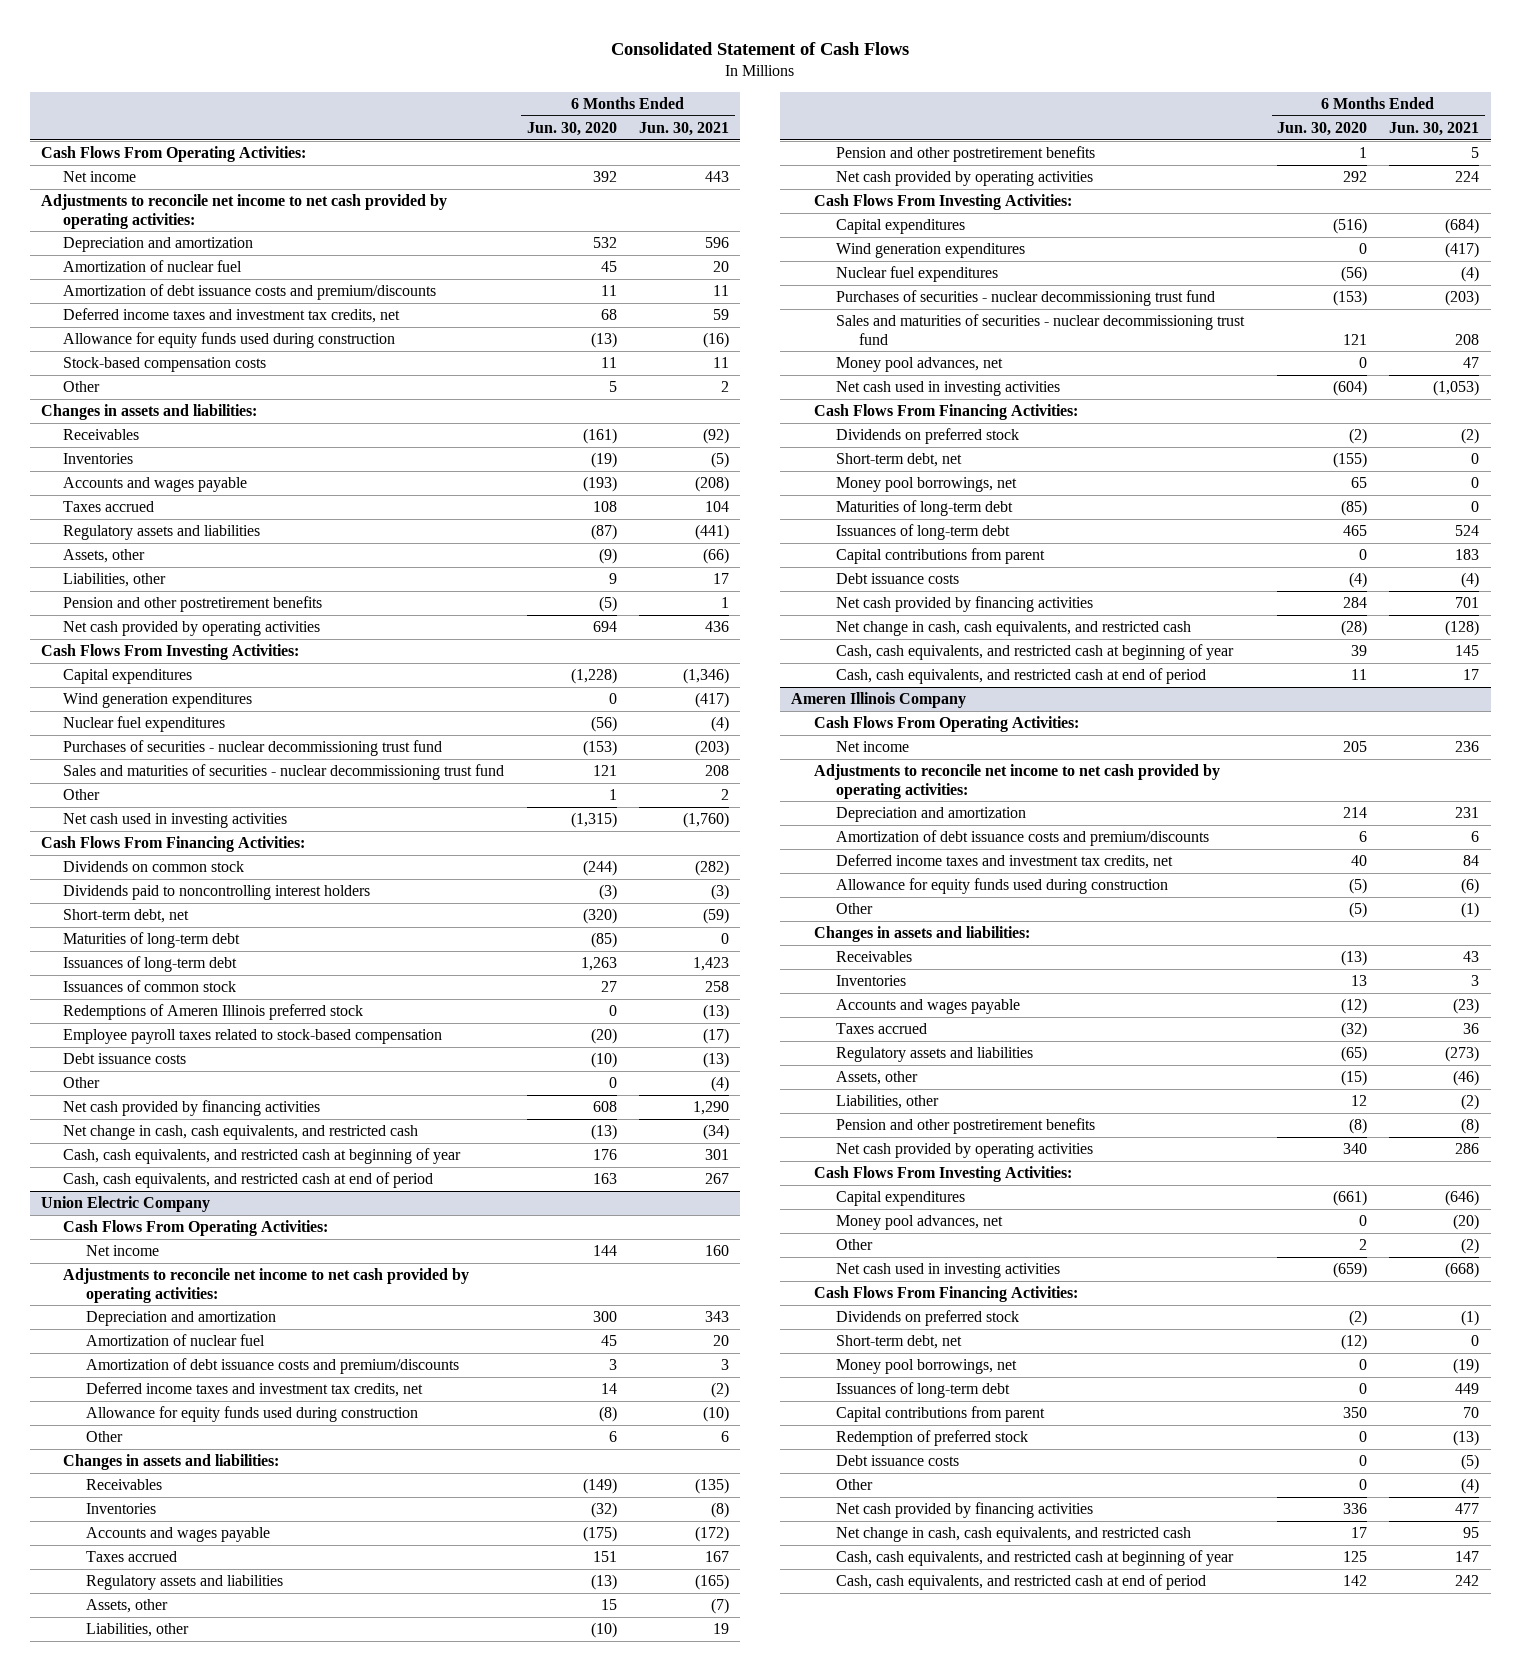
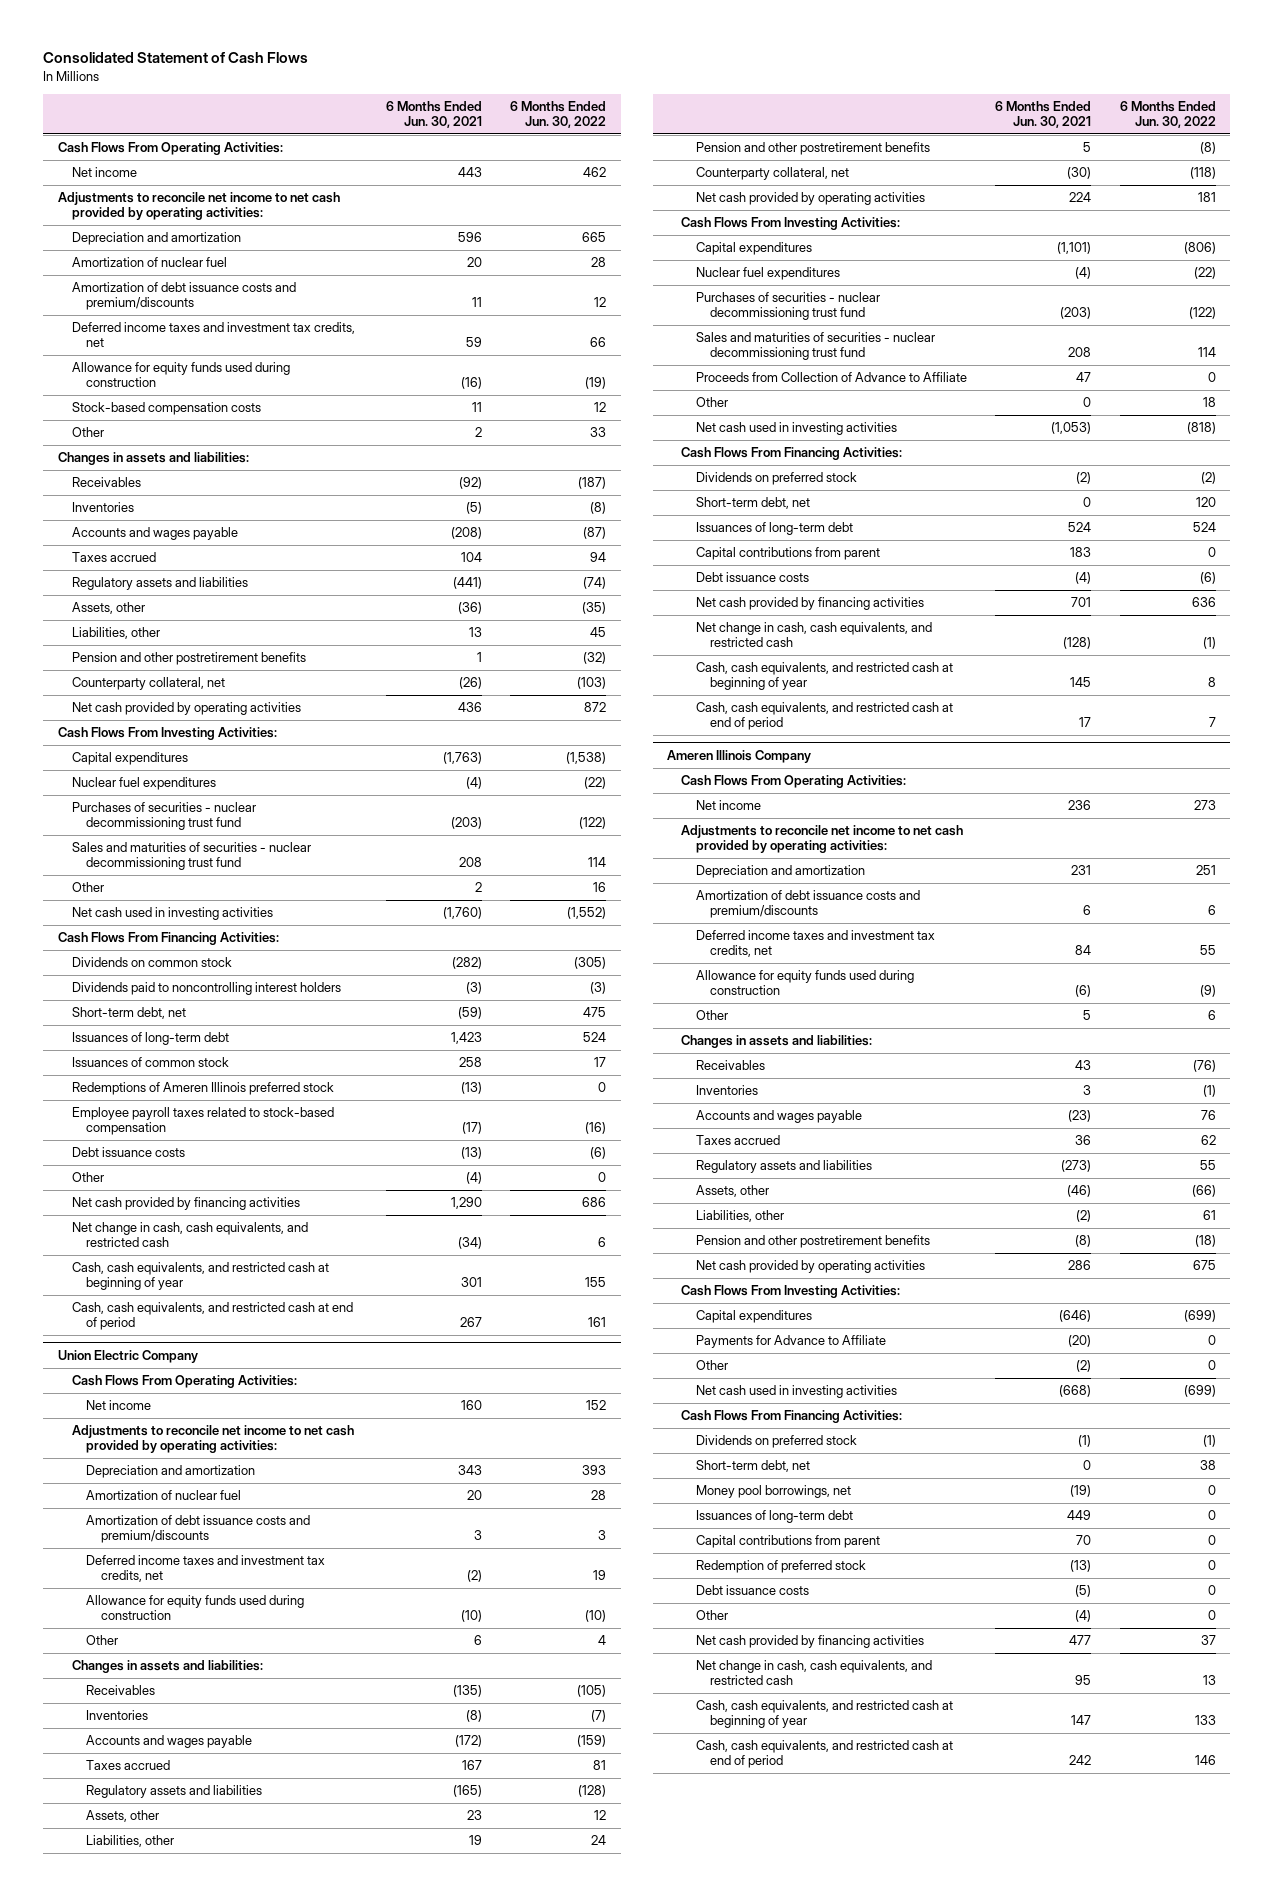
[526,122,617,137] Jun. 30, 2020 -> none
none -> [510,101,607,128] 6 Months Ended Jun. 30, 2022
[702,548,729,565] (66) -> [457,602,482,615] (36)
[712,573,729,585] 17 -> [468,627,482,638] 13
none -> [71,677,225,691] Counterparty collateral, net
[63,693,253,709] Wind generation expenditures -> none
[682,668,729,685] (1,346) -> [442,752,482,765] (1,763)
[63,932,241,949] Maturities of long-term debt -> none
[710,1598,729,1615] (7) -> [466,1810,482,1821] 23
none -> [695,167,849,181] Counterparty collateral, net
[836,243,1026,259] Wind generation expenditures -> none
[1445,218,1480,235] (684) -> [1057,242,1092,255] (1,101)
[836,357,1004,373] Money pool advances, net -> [695,372,967,383] Proceeds from Collection of Advance to Affiliate
none -> [695,397,728,408] Other
[836,477,1018,493] Money pool borrowings, net -> none
[836,500,1014,517] Maturities of long-term debt -> none
[1461,902,1480,919] (1) -> [1083,1010,1092,1021] 5
[836,1215,1004,1231] Money pool advances, net -> [695,1335,886,1349] Payments for Advance to Affiliate

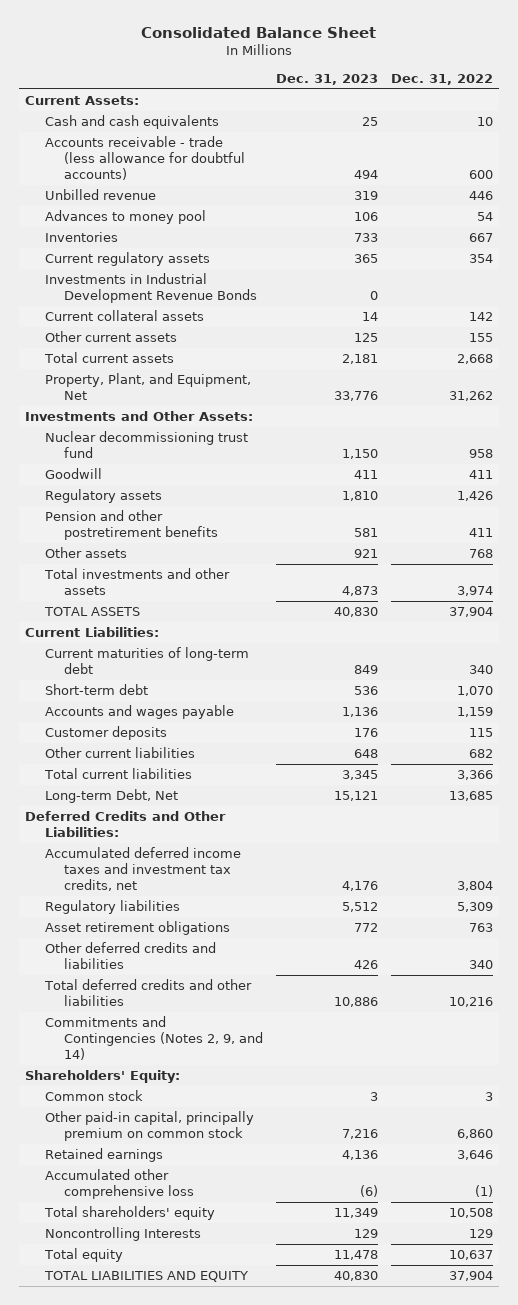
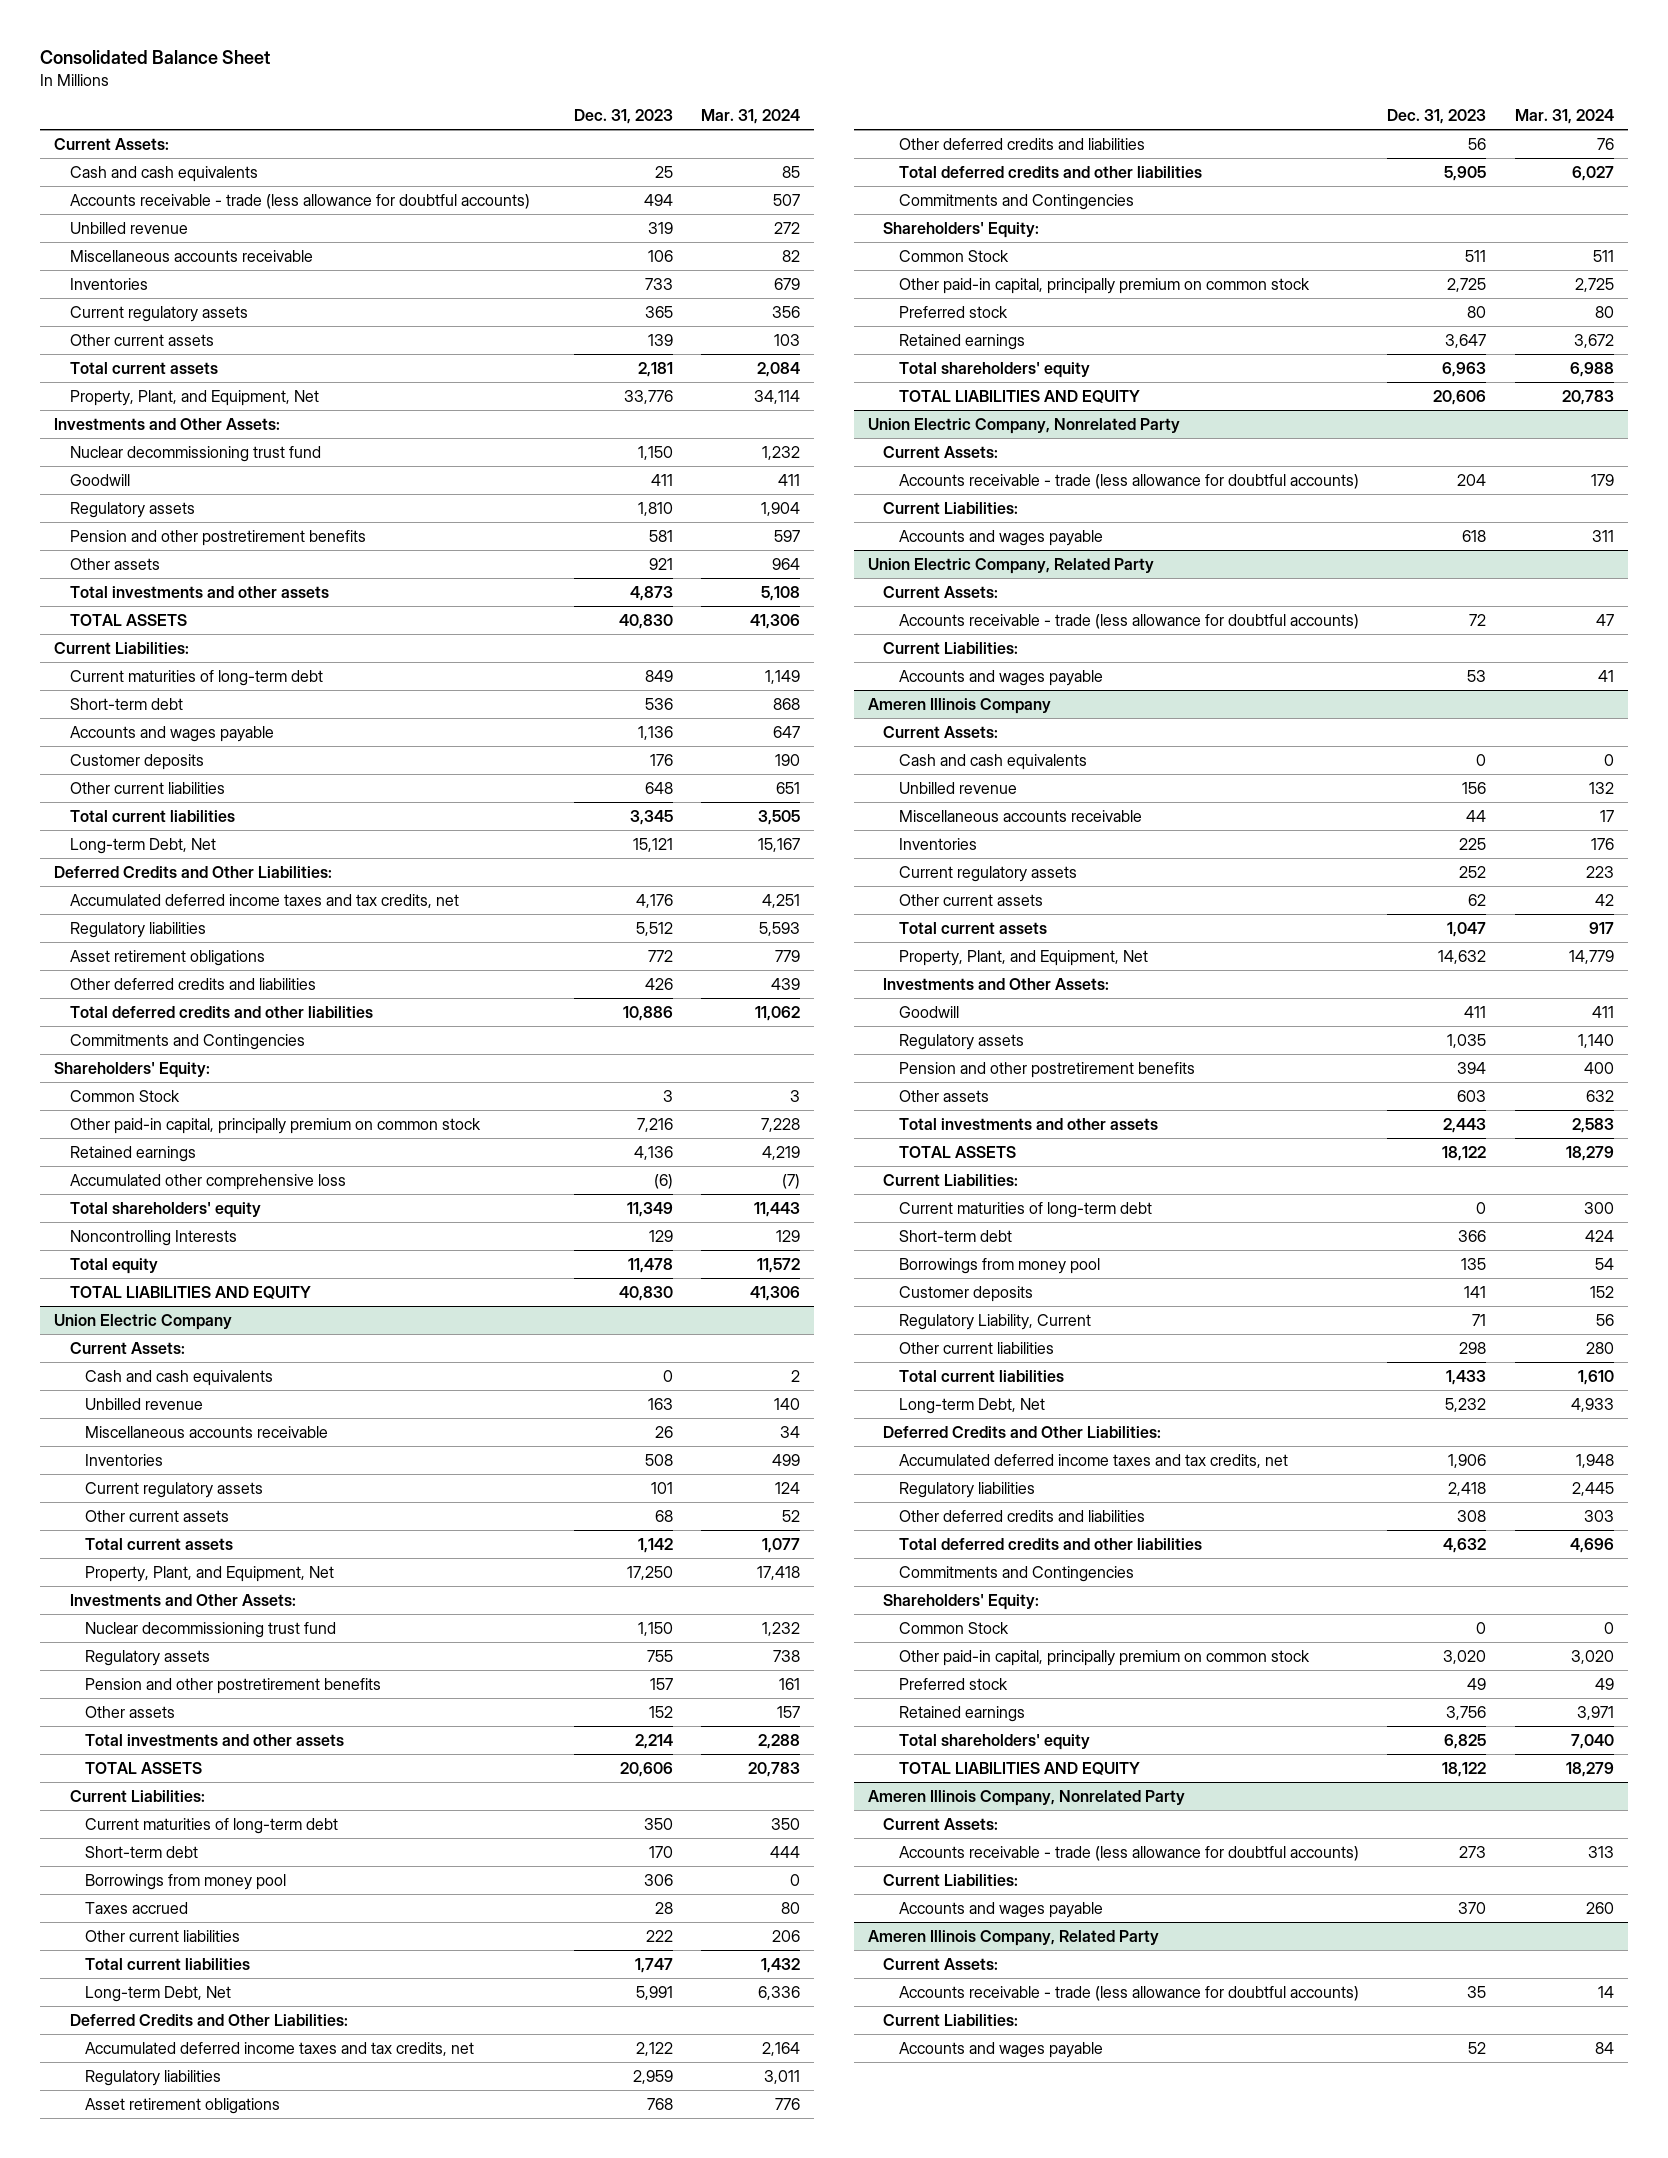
[390,73,493,85] Dec. 31, 2022 -> none
none -> [700,109,800,125] Mar. 31, 2024
[44,209,206,224] Advances to money pool -> [69,249,313,262] Miscellaneous accounts receivable
[44,272,258,303] Investments in Industrial Development Revenue Bonds -> none
[44,309,204,321] Current collateral assets -> none
[353,332,378,342] 125 -> [647,333,673,346] 139
[44,846,241,891] Accumulated deferred income taxes and investment tax credits, net -> [69,893,459,908] Accumulated deferred income taxes and tax credits, net
[44,1015,264,1060] Commitments and Contingencies (Notes 2, 9, and 14) -> [69,1033,305,1050] Commitments and Contingencies
[44,1089,143,1101] Common stock -> [69,1089,180,1102] Common Stock
none -> [54,1313,233,1330] Union Electric Company
none -> [69,1341,185,1354] Current Assets:
none -> [85,1369,274,1386] Cash and cash equivalents
none -> [85,1397,204,1410] Unbilled revenue
none -> [85,1425,329,1438] Miscellaneous accounts receivable
none -> [85,1453,164,1466] Inventories
none -> [85,1481,264,1498] Current regulatory assets
none -> [85,1509,230,1522] Other current assets
none -> [85,1537,234,1550] Total current assets
none -> [85,1565,335,1582] Property, Plant, and Equipment, Net
none -> [69,1593,296,1606] Investments and Other Assets:
none -> [85,1621,337,1638] Nuclear decommissioning trust fund
none -> [85,1649,211,1666] Regulatory assets
none -> [85,1677,382,1694] Pension and other postretirement benefits
none -> [85,1705,176,1718] Other assets
none -> [85,1733,345,1746] Total investments and other assets
none -> [85,1761,203,1774] TOTAL ASSETS
none -> [69,1789,205,1802] Current Liabilities:
none -> [85,1817,339,1834] Current maturities of long-term debt
none -> [85,1845,199,1858] Short-term debt
none -> [85,1873,287,1890] Borrowings from money pool
none -> [85,1901,189,1914] Taxes accrued
none -> [85,1929,241,1942] Other current liabilities
none -> [85,1957,251,1970] Total current liabilities
none -> [85,1985,232,2002] Long-term Debt, Net
none -> [69,2013,348,2026] Deferred Credits and Other Liabilities:
none -> [85,2041,475,2056] Accumulated deferred income taxes and tax credits, net
none -> [85,2069,222,2086] Regulatory liabilities
none -> [85,2097,281,2114] Asset retirement obligations
none -> [898,137,1145,150] Other deferred credits and liabilities
none -> [898,165,1202,178] Total deferred credits and other liabilities
none -> [898,193,1134,210] Commitments and Contingencies
none -> [883,221,1040,238] Shareholders' Equity:
none -> [898,249,1009,262] Common Stock
none -> [898,277,1310,294] Other paid-in capital, principally premium on common stock
none -> [898,305,1008,318] Preferred stock
none -> [898,333,1025,350] Retained earnings
none -> [898,361,1090,378] Total shareholders' equity
none -> [898,389,1140,403] TOTAL LIABILITIES AND EQUITY
none -> [867,417,1180,434] Union Electric Company, Nonrelated Party
none -> [883,445,999,458] Current Assets:
none -> [898,473,1359,489] Accounts receivable - trade (less allowance for doubtful accounts)
none -> [883,501,1019,514] Current Liabilities:
none -> [898,529,1103,546] Accounts and wages payable
none -> [867,557,1154,574] Union Electric Company, Related Party
none -> [883,585,999,598] Current Assets:
none -> [898,613,1359,629] Accounts receivable - trade (less allowance for doubtful accounts)
none -> [883,641,1019,654] Current Liabilities:
none -> [898,669,1103,686] Accounts and wages payable
none -> [867,697,1051,714] Ameren Illinois Company
none -> [883,725,999,738] Current Assets:
none -> [898,753,1087,770] Cash and cash equivalents
none -> [898,781,1017,794] Unbilled revenue
none -> [898,809,1142,822] Miscellaneous accounts receivable
none -> [898,837,977,850] Inventories
none -> [898,865,1077,882] Current regulatory assets
none -> [898,893,1043,906] Other current assets
none -> [898,921,1047,934] Total current assets
none -> [898,949,1148,966] Property, Plant, and Equipment, Net
none -> [883,977,1110,990] Investments and Other Assets:
none -> [898,1005,959,1018] Goodwill
none -> [898,1033,1024,1050] Regulatory assets
none -> [898,1061,1195,1078] Pension and other postretirement benefits
none -> [898,1089,989,1102] Other assets
none -> [898,1117,1158,1130] Total investments and other assets
none -> [898,1145,1016,1158] TOTAL ASSETS
none -> [883,1173,1019,1186] Current Liabilities:
none -> [898,1201,1152,1218] Current maturities of long-term debt
none -> [898,1229,1012,1242] Short-term debt
none -> [898,1257,1100,1274] Borrowings from money pool
none -> [898,1285,1033,1302] Customer deposits
none -> [898,1313,1091,1330] Regulatory Liability, Current
none -> [898,1341,1054,1354] Other current liabilities
none -> [898,1369,1064,1382] Total current liabilities
none -> [898,1397,1045,1414] Long-term Debt, Net
none -> [883,1425,1162,1438] Deferred Credits and Other Liabilities:
none -> [898,1453,1288,1468] Accumulated deferred income taxes and tax credits, net
none -> [898,1481,1035,1498] Regulatory liabilities
none -> [898,1509,1145,1522] Other deferred credits and liabilities
none -> [898,1537,1202,1550] Total deferred credits and other liabilities
none -> [898,1565,1134,1582] Commitments and Contingencies
none -> [883,1593,1040,1610] Shareholders' Equity:
none -> [898,1621,1009,1634] Common Stock
none -> [898,1649,1310,1666] Other paid-in capital, principally premium on common stock
none -> [898,1677,1008,1690] Preferred stock
none -> [898,1705,1025,1722] Retained earnings
none -> [898,1733,1090,1750] Total shareholders' equity
none -> [898,1761,1140,1775] TOTAL LIABILITIES AND EQUITY
none -> [867,1789,1185,1806] Ameren Illinois Company, Nonrelated Party
none -> [883,1817,999,1830] Current Assets:
none -> [898,1845,1359,1861] Accounts receivable - trade (less allowance for doubtful accounts)
none -> [883,1873,1019,1886] Current Liabilities:
none -> [898,1901,1103,1918] Accounts and wages payable
none -> [867,1929,1159,1946] Ameren Illinois Company, Related Party
none -> [883,1957,999,1970] Current Assets:
none -> [898,1985,1359,2001] Accounts receivable - trade (less allowance for doubtful accounts)
none -> [883,2013,1019,2026] Current Liabilities:
none -> [898,2041,1103,2058] Accounts and wages payable

